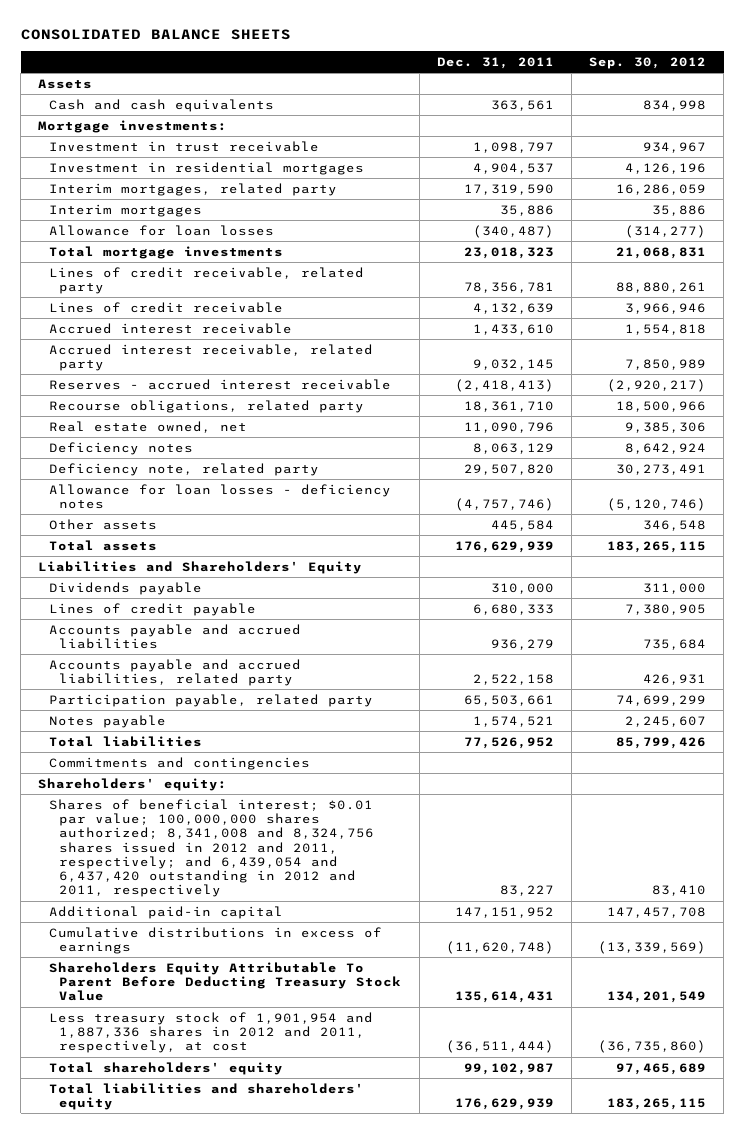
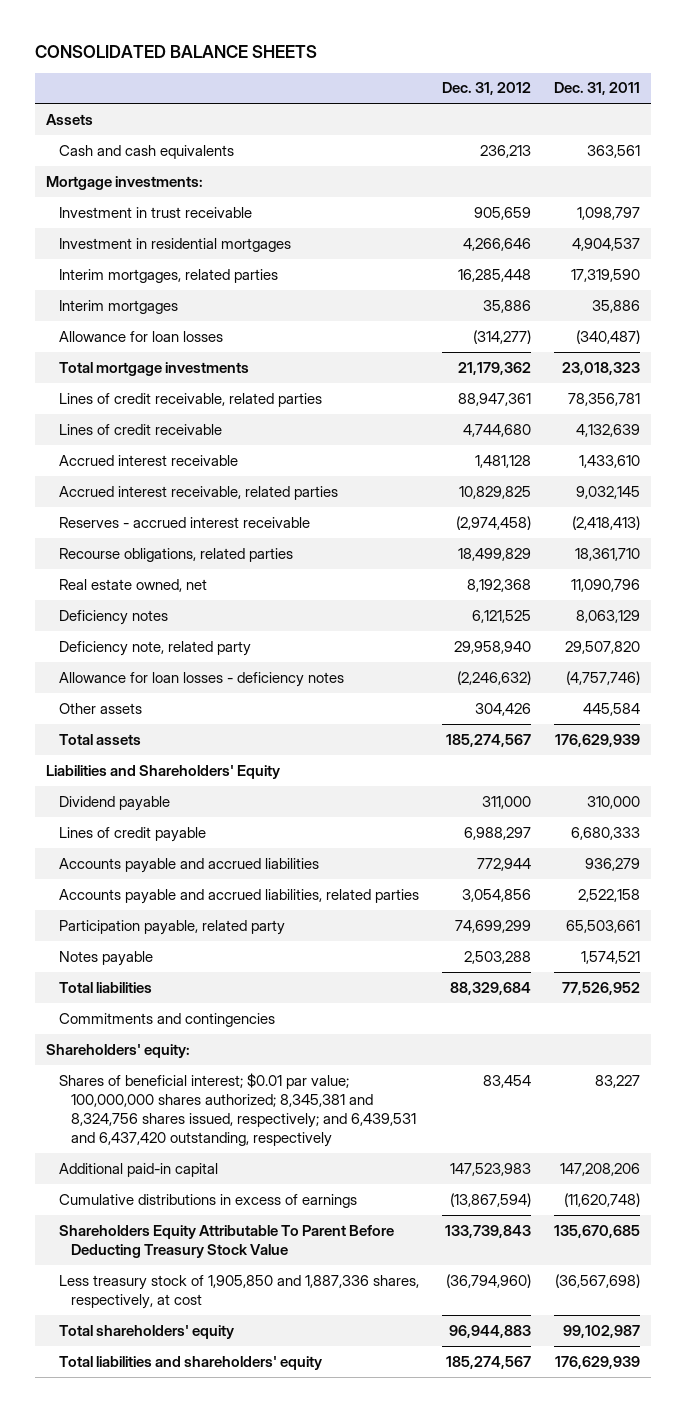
[589,56,707,69] Sep. 30, 2012 -> none
none -> [441,82,531,96] Dec. 31, 2012
[48,182,337,196] Interim mortgages, related party -> [58,268,278,283] Interim mortgages, related parties
[48,266,364,294] Lines of credit receivable, related party -> [58,392,322,407] Lines of credit receivable, related parties
[48,343,373,371] Accrued interest receivable, related party -> [58,485,338,500] Accrued interest receivable, related parties
[48,399,364,413] Recourse obligations, related party -> [58,547,293,562] Recourse obligations, related parties
[48,581,202,595] Dividends payable -> [58,795,170,811] Dividend payable
[48,658,301,686] Accounts payable and accrued liabilities, related party -> [58,888,419,904] Accounts payable and accrued liabilities, related parties
[48,798,375,898] Shares of beneficial interest; $0.01 par value; 100,000,000 shares authorized; 8,341,008 and 8,324,756 shares issued in 2012 and 2011, respectively; and 6,439,054 and 6,437,420 outstanding in 2012 and 2011, respectively -> [58,1072,417,1148] Shares of beneficial interest; $0.01 par value; 100,000,000 shares authorized; 8,345,381 and 8,324,756 shares issued, respectively; and 6,439,531 and 6,437,420 outstanding, respectively
[454,906,554,918] 147,151,952 -> [559,1162,640,1176] 147,208,206
[454,991,554,1004] 135,614,431 -> [553,1224,640,1238] 135,670,685
[48,1011,373,1054] Less treasury stock of 1,901,954 and 1,887,336 shares in 2012 and 2011, respectively, at cost -> [58,1274,419,1309] Less treasury stock of 1,905,850 and 1,887,336 shares, respectively, at cost
[445,1040,554,1054] (36,511,444) -> [554,1273,640,1288] (36,567,698)

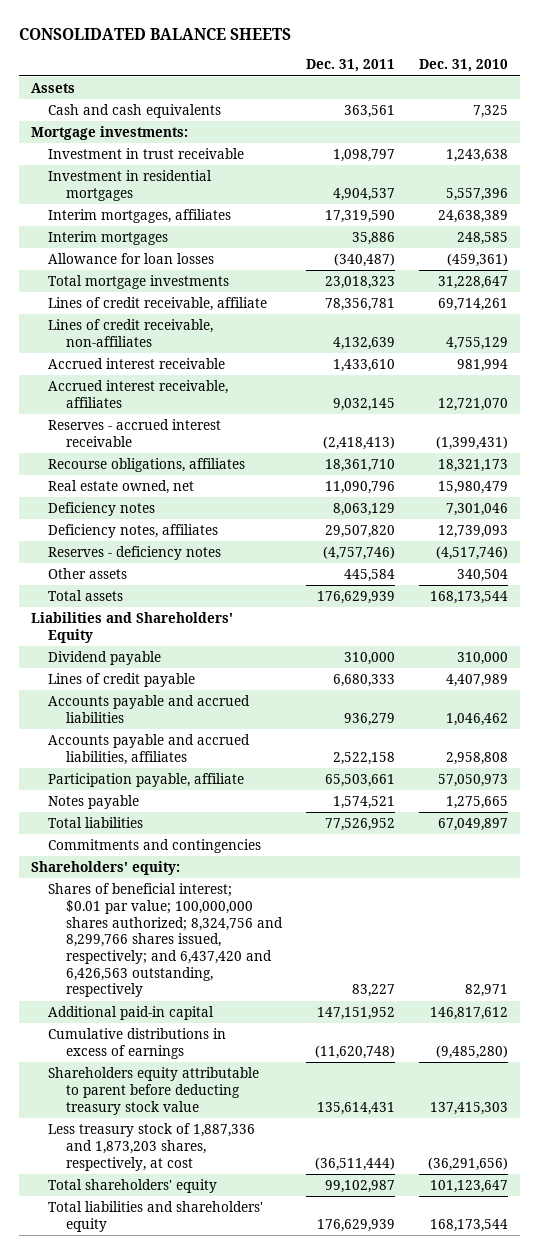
[441,82,531,96] Dec. 31, 2012 -> none
none -> [418,59,508,73] Dec. 31, 2010
[58,268,278,283] Interim mortgages, related parties -> [48,209,232,224] Interim mortgages, affiliates
[58,392,322,407] Lines of credit receivable, related parties -> [48,297,268,312] Lines of credit receivable, affiliate
[58,423,222,435] Lines of credit receivable -> [48,319,214,347] Lines of credit receivable, non-affiliates
[58,485,338,500] Accrued interest receivable, related parties -> [48,380,229,408] Accrued interest receivable, affiliates
[58,547,293,562] Recourse obligations, related parties -> [48,458,246,473] Recourse obligations, affiliates
[58,640,251,656] Deficiency note, related party -> [48,524,219,539] Deficiency notes, affiliates
[58,671,344,687] Allowance for loan losses - deficiency notes -> [48,546,222,561] Reserves - deficiency notes
[58,888,419,904] Accounts payable and accrued liabilities, related parties -> [48,734,251,765] Accounts payable and accrued liabilities, affiliates
[58,919,285,935] Participation payable, related party -> [48,773,245,788] Participation payable, affiliate
[58,1072,417,1148] Shares of beneficial interest; $0.01 par value; 100,000,000 shares authorized; 8,345,381 and 8,324,756 shares issued, respectively; and 6,439,531 and 6,437,420 outstanding, respectively -> [48,883,283,998] Shares of beneficial interest; $0.01 par value; 100,000,000 shares authorized; 8,324,756 and 8,299,766 shares issued, respectively; and 6,437,420 and 6,426,563 outstanding, respectively
[559,1162,640,1176] 147,208,206 -> [316,1007,395,1021] 147,151,952
[58,1224,394,1258] Shareholders Equity Attributable To Parent Before Deducting Treasury Stock Value -> [48,1067,260,1115] Shareholders equity attributable to parent before deducting treasury stock value
[553,1224,640,1238] 135,670,685 -> [316,1101,395,1115] 135,614,431
[58,1274,419,1309] Less treasury stock of 1,905,850 and 1,887,336 shares, respectively, at cost -> [48,1123,256,1171] Less treasury stock of 1,887,336 and 1,873,203 shares, respectively, at cost
[554,1273,640,1288] (36,567,698) -> [314,1156,395,1171] (36,511,444)

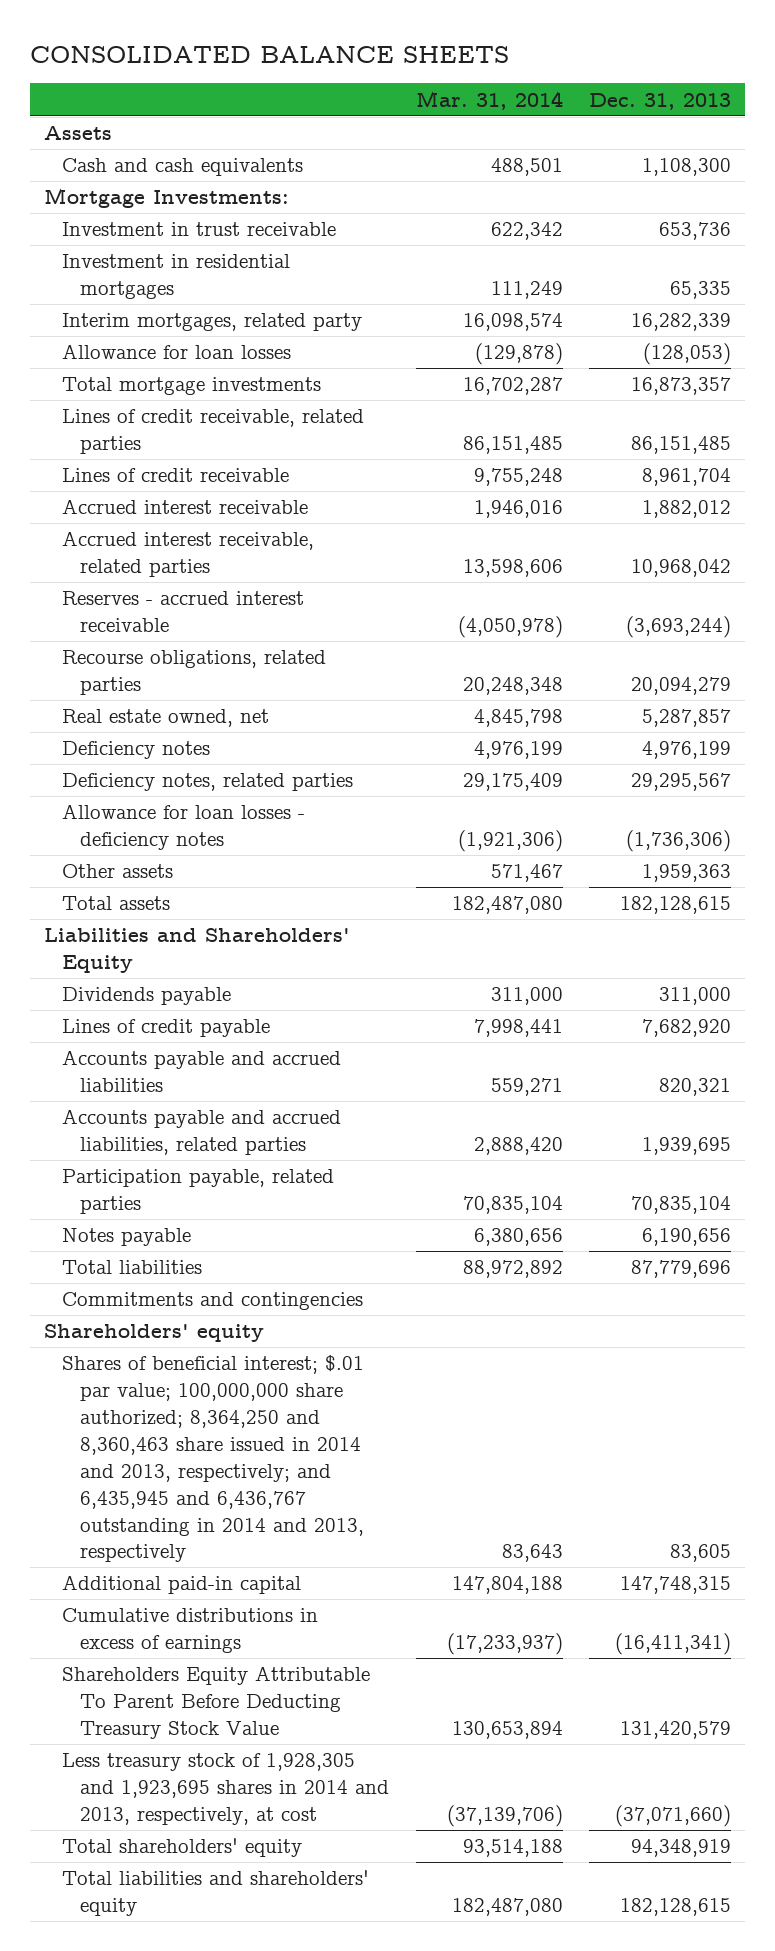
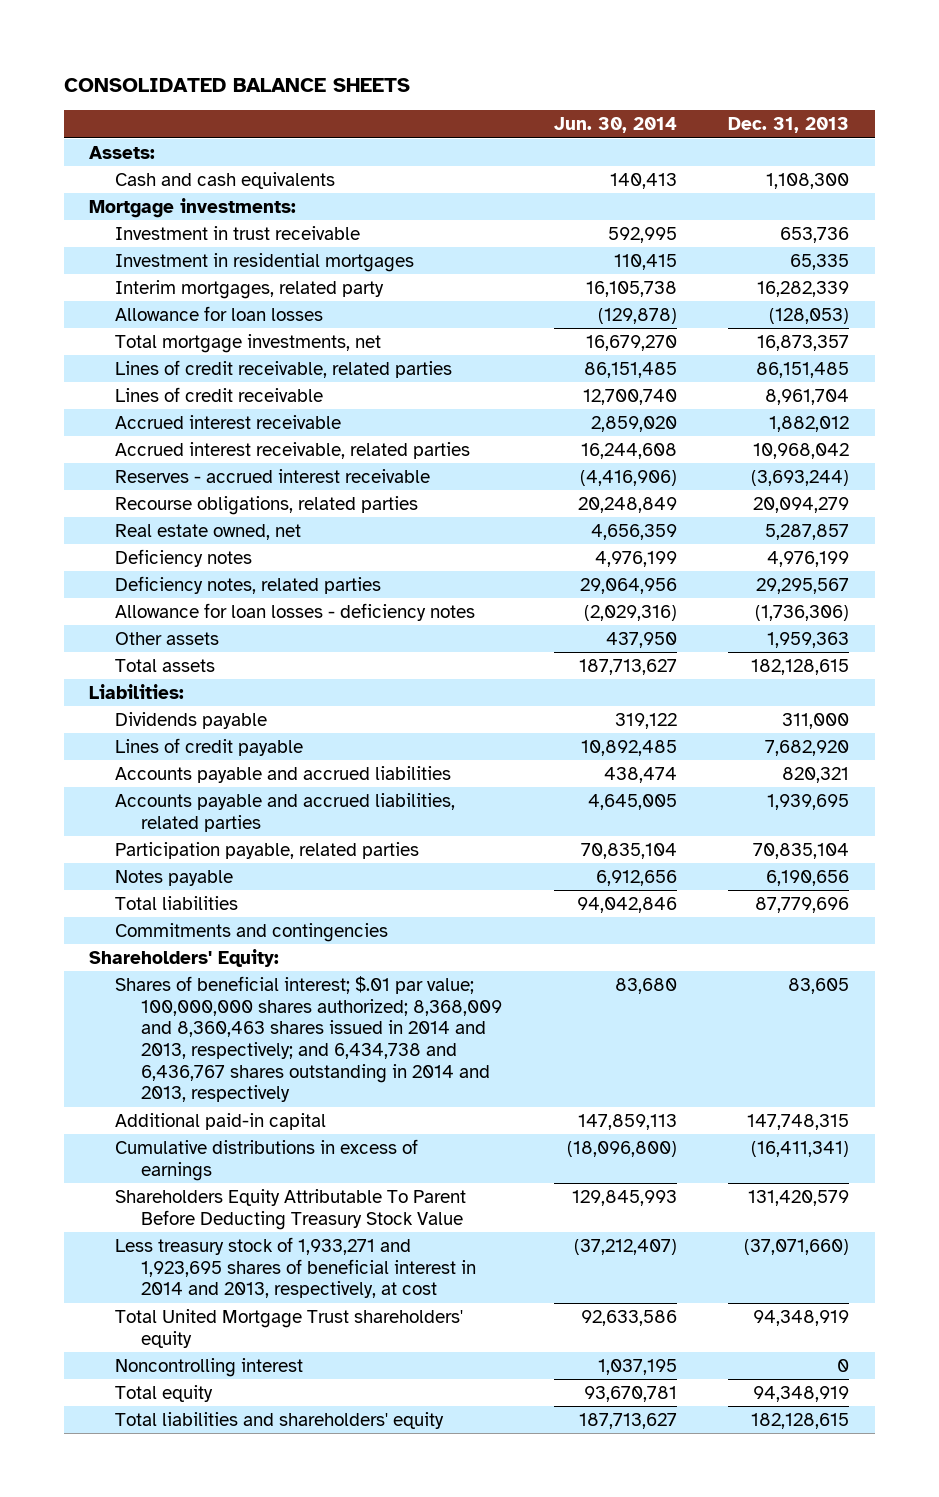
[415,90,563,110] Mar. 31, 2014 -> none
none -> [553,117,677,134] Jun. 30, 2014
[43,126,112,141] Assets -> [89,145,156,159] Assets:
[43,188,289,209] Mortgage Investments: -> [89,197,297,218] Mortgage investments:
[61,377,321,396] Total mortgage investments -> [115,333,382,353] Total mortgage investments, net
[43,928,350,974] Liabilities and Shareholders' Equity -> none
none -> [89,683,185,699] Liabilities:
[43,1324,264,1343] Shareholders' equity -> [89,948,280,967] Shareholders' Equity:
[61,1355,364,1563] Shares of beneficial interest; $.01 par value; 100,000,000 share authorized; 8,364,250 and 8,360,463 share issued in 2014 and 2013, respectively; and 6,435,945 and 6,436,767 outstanding in 2014 and 2013, respectively -> [115,975,503,1103] Shares of beneficial interest; $.01 par value; 100,000,000 shares authorized; 8,368,009 and 8,360,463 shares issued in 2014 and 2013, respectively; and 6,434,738 and 6,436,767 shares outstanding in 2014 and 2013, respectively
[61,1753,389,1826] Less treasury stock of 1,928,305 and 1,923,695 shares in 2014 and 2013, respectively, at cost -> [115,1236,477,1299] Less treasury stock of 1,933,271 and 1,923,695 shares of beneficial interest in 2014 and 2013, respectively, at cost
[61,1838,302,1858] Total shareholders' equity -> [115,1308,464,1348] Total United Mortgage Trust shareholders' equity
none -> [115,1357,304,1377] Noncontrolling interest
none -> [115,1384,214,1402] Total equity

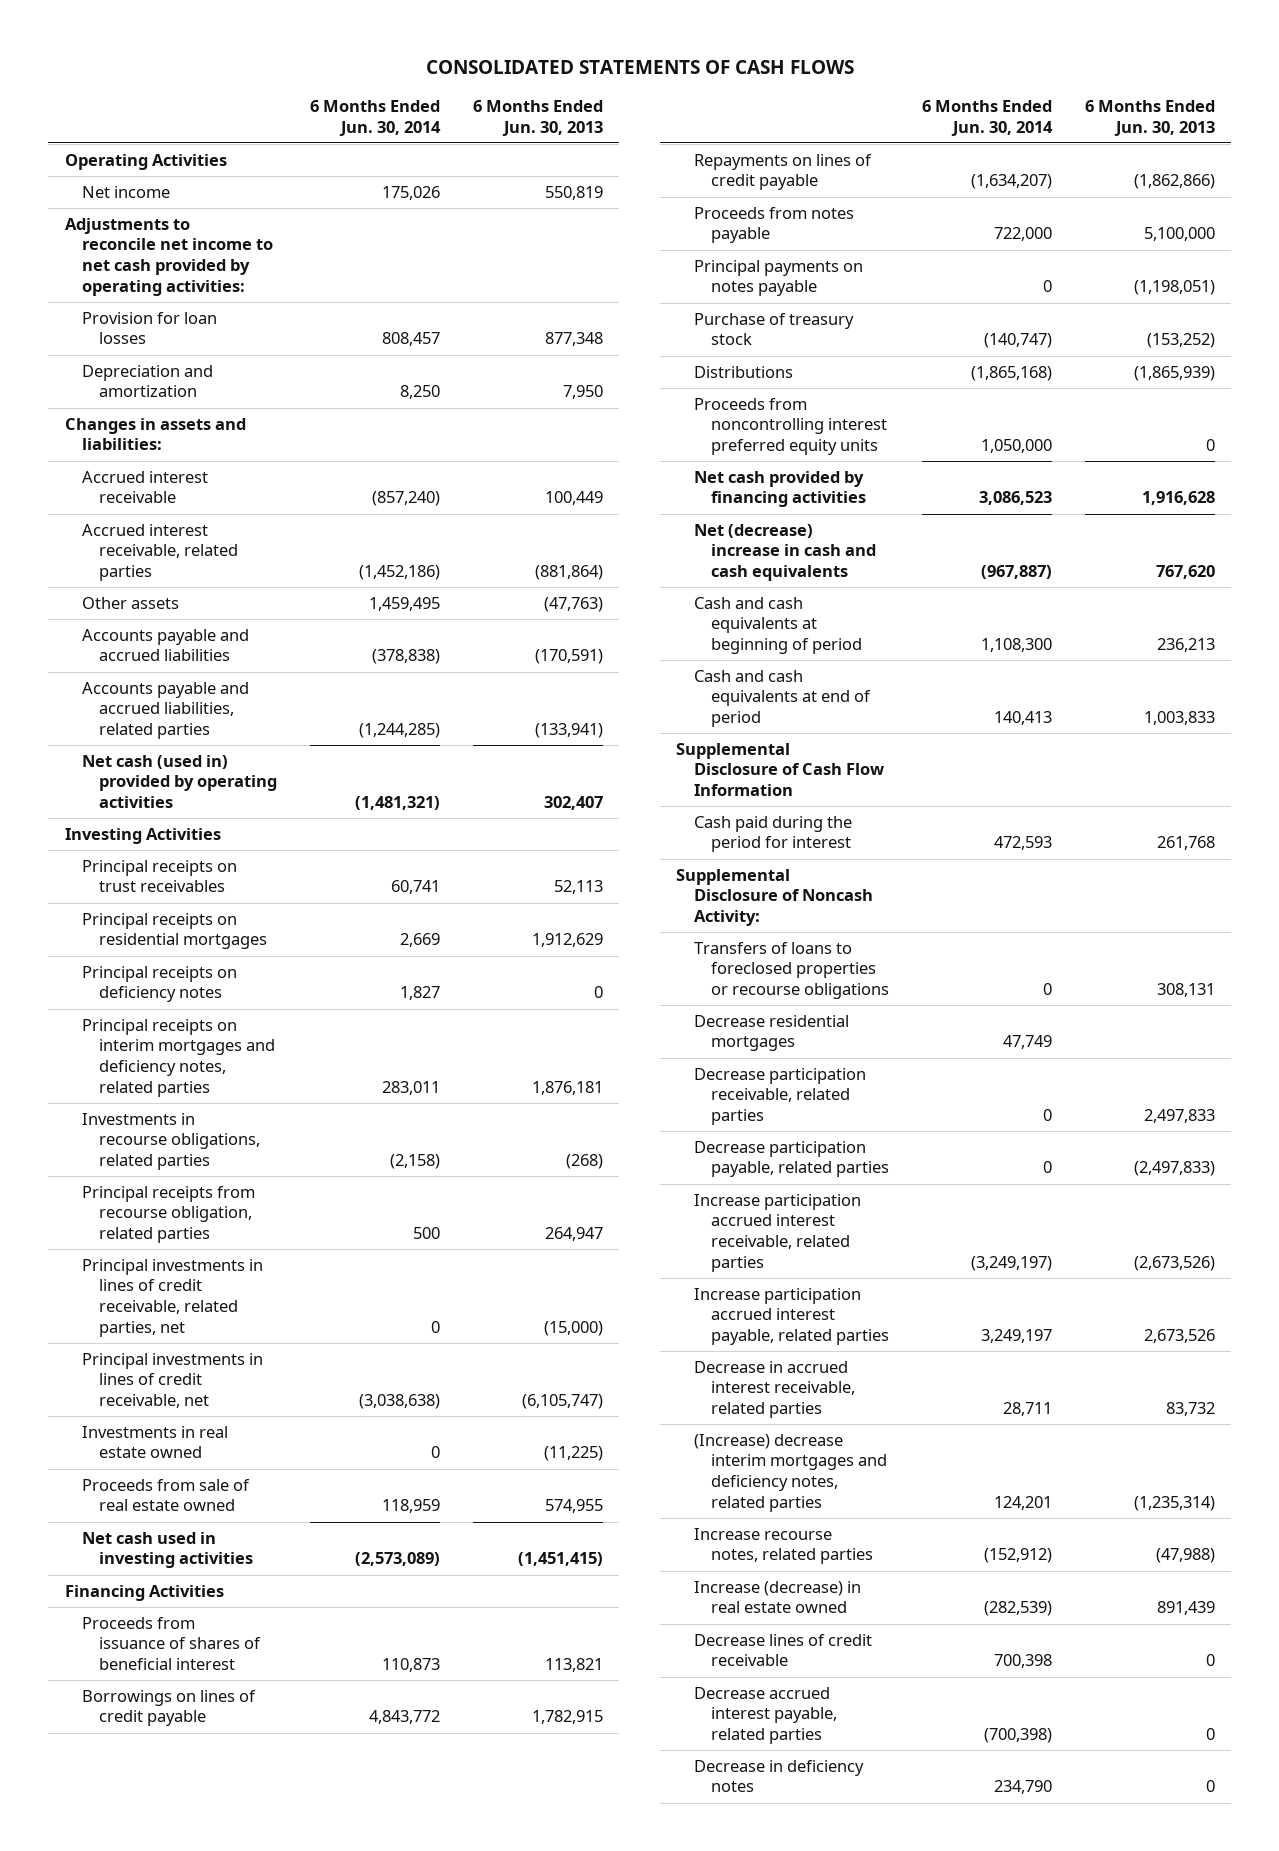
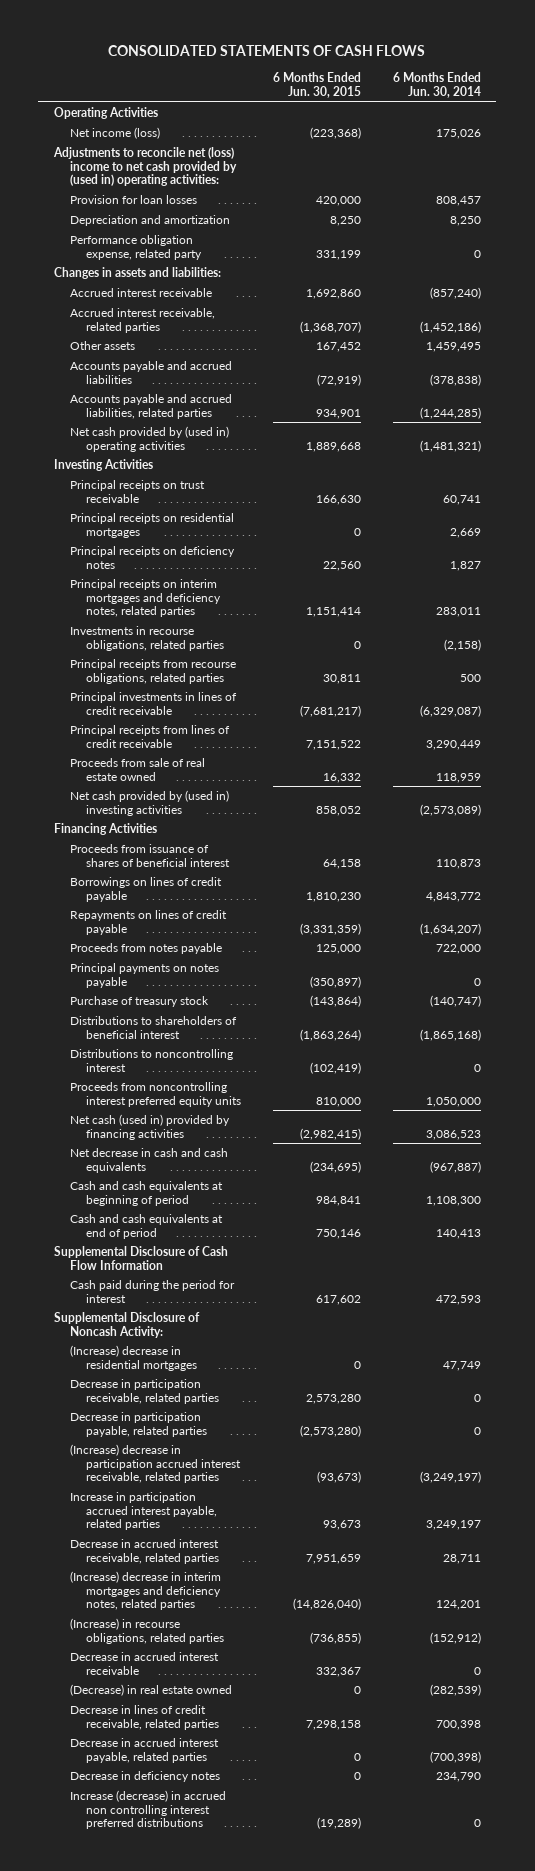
[472,99,603,136] 6 Months Ended Jun. 30, 2013 -> none
none -> [272,72,361,98] 6 Months Ended Jun. 30, 2015
[81,185,170,198] Net income -> [70,127,161,140] Net income (loss)
[64,217,273,296] Adjustments to reconcile net income to net cash provided by operating activities: -> [53,147,238,187] Adjustments to reconcile net (loss) income to net cash provided by (used in) operating activities:
none -> [70,235,202,260] Performance obligation expense, related party
[81,754,277,809] Net cash (used in) provided by operating activities -> [70,426,230,452] Net cash provided by (used in) operating activities
[81,859,237,893] Principal receipts on trust receivables -> [70,480,206,503] Principal receipts on trust receivable
[81,1258,263,1337] Principal investments in lines of credit receivable, related parties, net -> none
[81,1425,228,1459] Investments in real estate owned -> none
[81,1185,255,1244] Principal receipts from recourse obligation, related parties -> [70,659,237,684] Principal receipts from recourse obligations, related parties
[81,1352,263,1409] Principal investments in lines of credit receivable, net -> [70,692,238,715] Principal investments in lines of credit receivable
[358,1394,440,1410] (3,038,638) -> [419,704,481,717] (6,329,087)
none -> [70,725,231,748] Principal receipts from lines of credit receivable
[81,1531,253,1569] Net cash used in investing activities -> [70,790,230,816] Net cash provided by (used in) investing activities
[693,365,793,378] Distributions -> [70,1016,238,1039] Distributions to shareholders of beneficial interest
none -> [70,1049,234,1072] Distributions to noncontrolling interest
[693,470,866,508] Net cash provided by financing activities -> [70,1114,231,1140] Net cash (used in) provided by financing activities
[693,523,876,582] Net (decrease) increase in cash and cash equivalents -> [70,1148,229,1173] Net decrease in cash and cash equivalents
[693,941,889,1000] Transfers of loans to foreclosed properties or recourse obligations -> none
[693,1014,849,1052] Decrease residential mortgages -> [70,1345,197,1371] (Increase) decrease in residential mortgages
[693,1067,866,1126] Decrease participation receivable, related parties -> [70,1379,219,1404] Decrease in participation receivable, related parties
[693,1140,889,1178] Decrease participation payable, related parties -> [70,1412,207,1437] Decrease in participation payable, related parties
[693,1193,861,1272] Increase participation accrued interest receivable, related parties -> [70,1444,241,1484] (Increase) decrease in participation accrued interest receivable, related parties
[693,1287,889,1346] Increase participation accrued interest payable, related parties -> [70,1492,217,1531] Increase in participation accrued interest payable, related parties
[693,1433,887,1512] (Increase) decrease interim mortgages and deficiency notes, related parties -> [70,1571,222,1611] (Increase) decrease in interim mortgages and deficiency notes, related parties
[693,1527,873,1565] Increase recourse notes, related parties -> [70,1618,224,1644] (Increase) in recourse obligations, related parties
none -> [70,1652,220,1675] Decrease in accrued interest receivable
[693,1580,861,1614] Increase (decrease) in real estate owned -> [70,1684,233,1697] (Decrease) in real estate owned
[693,1633,872,1667] Decrease lines of credit receivable -> [70,1705,219,1730] Decrease in lines of credit receivable, related parties
[693,1686,837,1745] Decrease accrued interest payable, related parties -> [70,1738,220,1763] Decrease in accrued interest payable, related parties
none -> [70,1790,227,1830] Increase (decrease) in accrued non controlling interest preferred distributions

